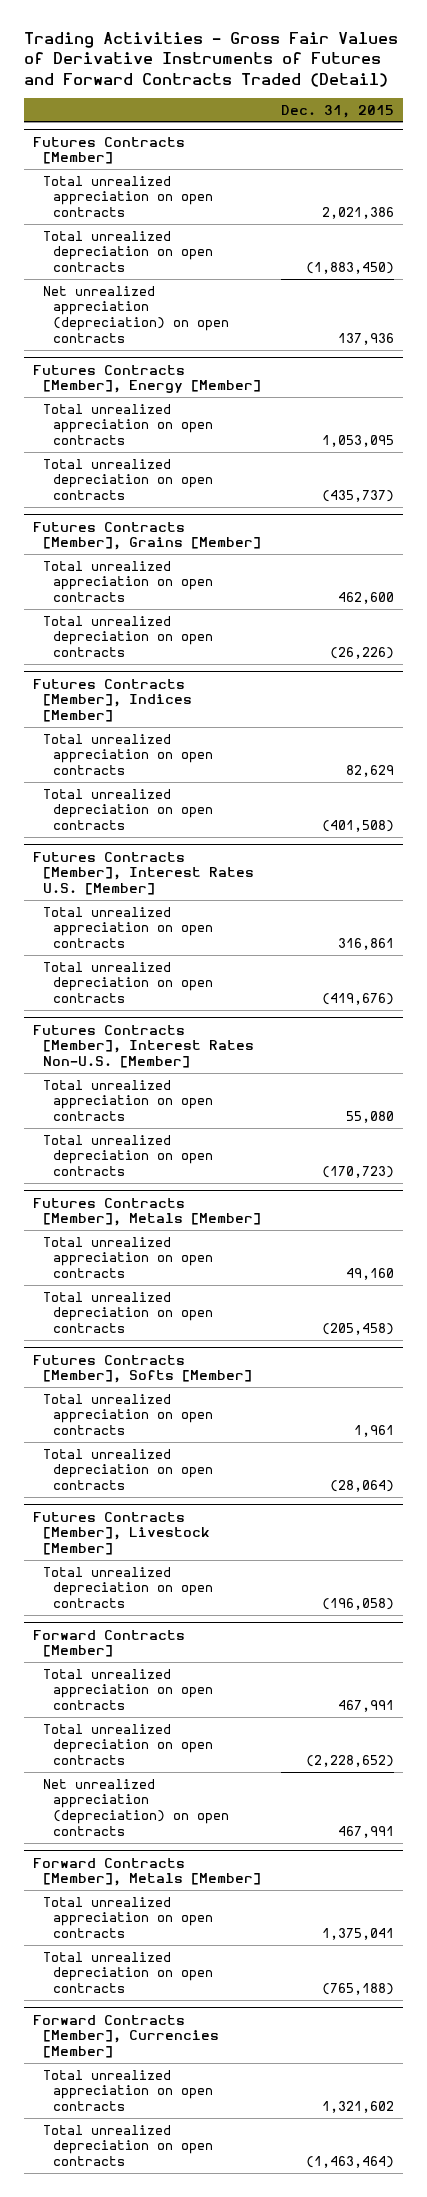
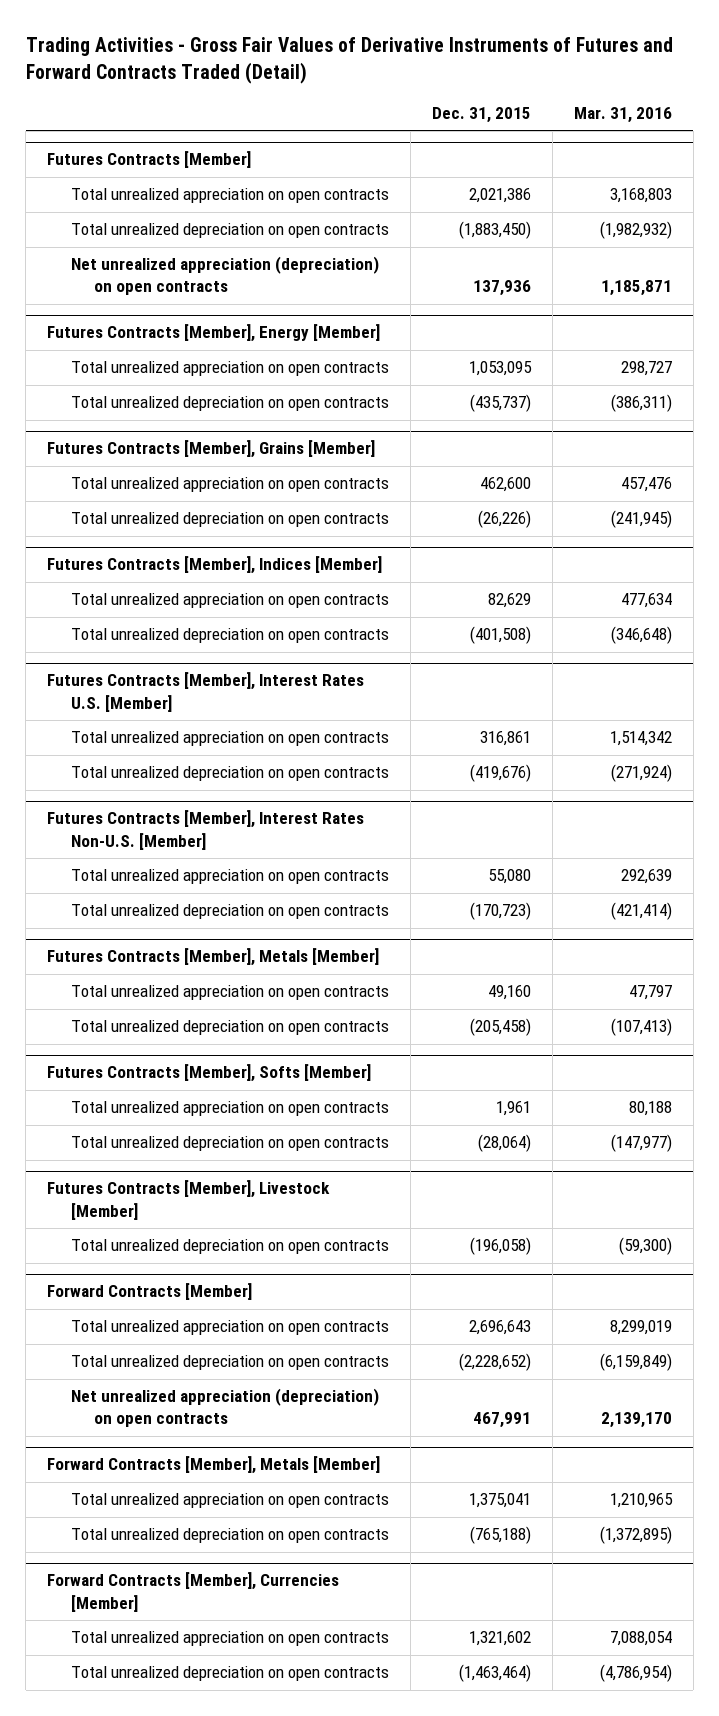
none -> [573,107,672,124] Mar. 31, 2016
[337,1700,394,1713] 467,991 -> [468,1320,531,1336] 2,696,643

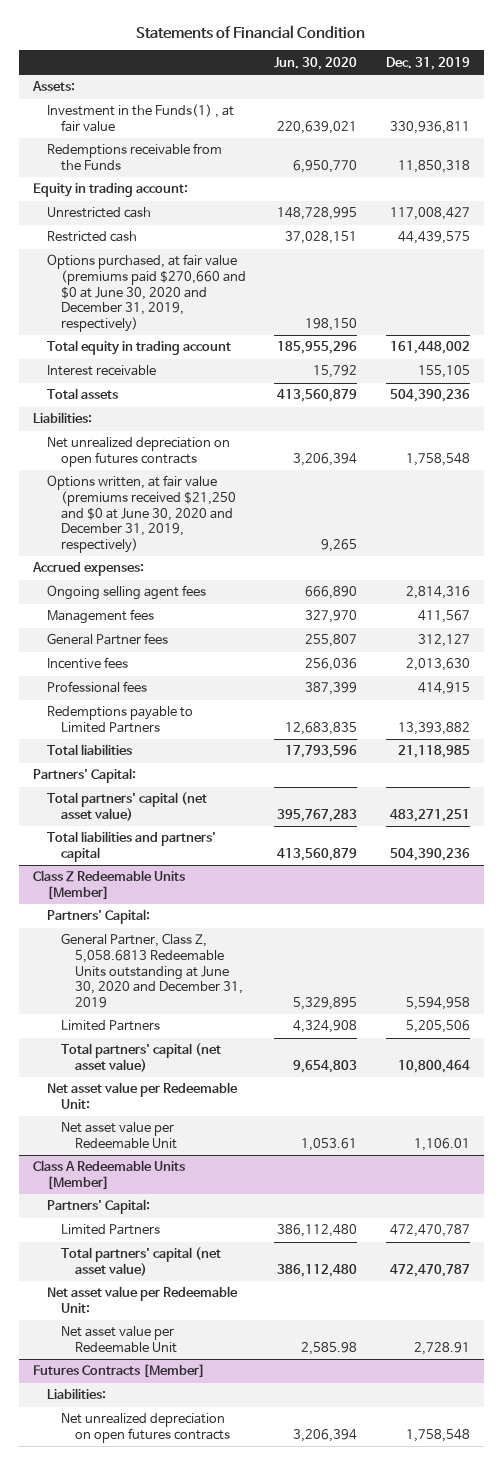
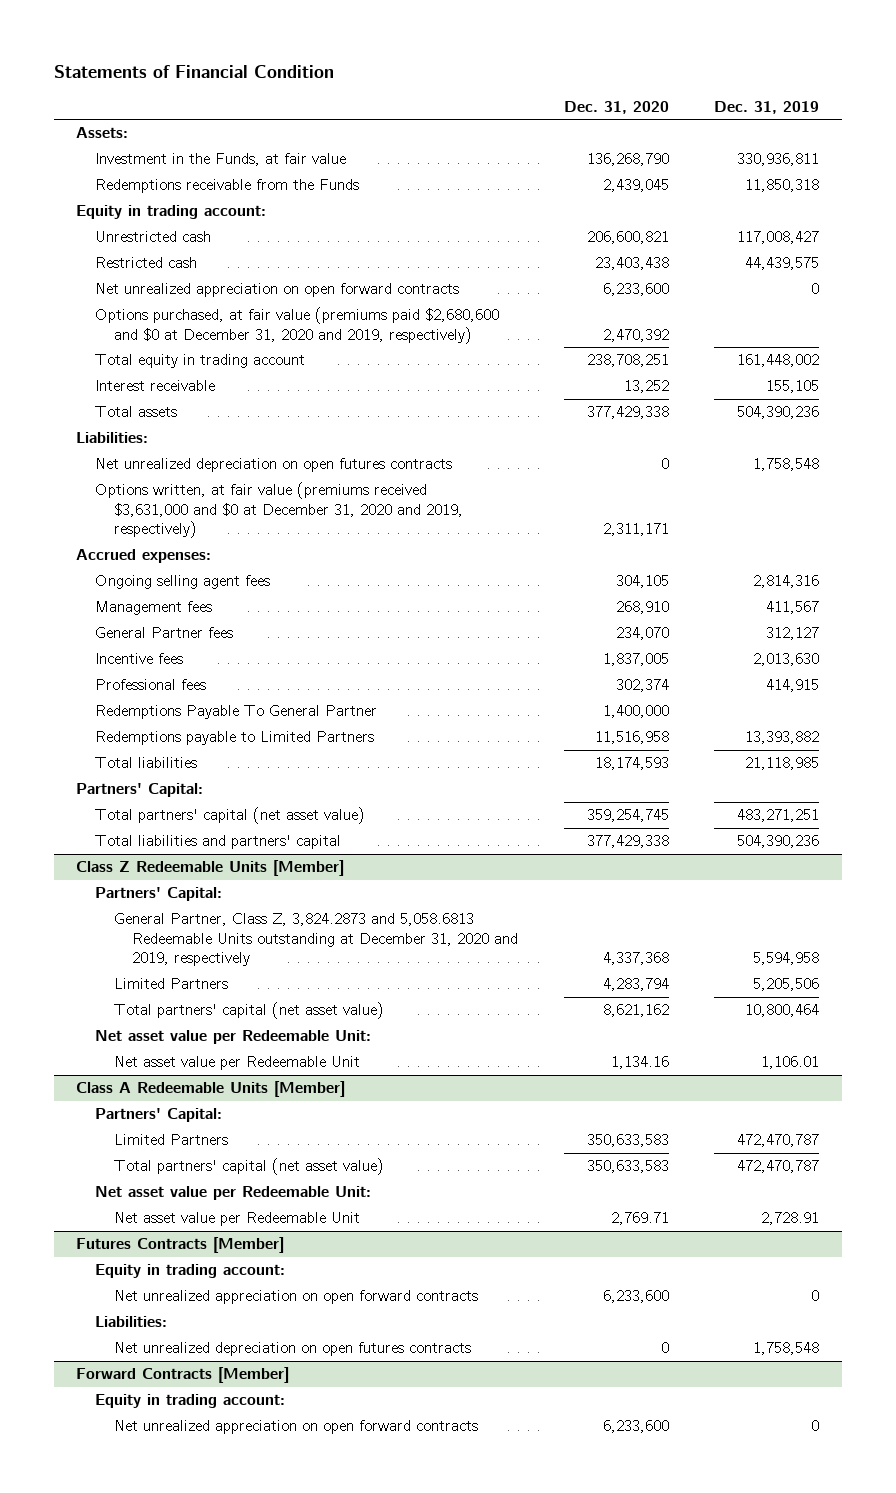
[274,56,358,70] Jun. 30, 2020 -> none
none -> [563,100,669,114] Dec. 31, 2020
[46,104,234,132] Investment in the Funds(1) , at fair value -> [95,153,347,167] Investment in the Funds, at fair value
none -> [95,283,460,298] Net unrealized appreciation on open forward contracts
[46,254,246,333] Options purchased, at fair value (premiums paid $270,660 and $0 at June 30, 2020 and December 31, 2019, respectively) -> [95,307,500,344] Options purchased, at fair value (premiums paid $2,680,600 and $0 at December 31, 2020 and 2019, respectively)
[46,475,236,554] Options written, at fair value (premiums received $21,250 and $0 at June 30, 2020 and December 31, 2019, respectively) -> [95,482,463,539] Options written, at fair value (premiums received $3,631,000 and $0 at December 31, 2020 and 2019, respectively)
none -> [95,705,378,720] Redemptions Payable To General Partner
[60,933,243,1009] General Partner, Class Z, 5,058.6813 Redeemable Units outstanding at June 30, 2020 and December 31, 2019 -> [113,913,519,967] General Partner, Class Z, 3,824.2873 and 5,058.6813 Redeemable Units outstanding at December 31, 2020 and 2019, respectively
none -> [95,1264,286,1279] Equity in trading account:
none -> [113,1290,478,1305] Net unrealized appreciation on open forward contracts
none -> [76,1367,290,1384] Forward Contracts [Member]
none -> [95,1394,286,1409] Equity in trading account:
none -> [113,1420,478,1435] Net unrealized appreciation on open forward contracts

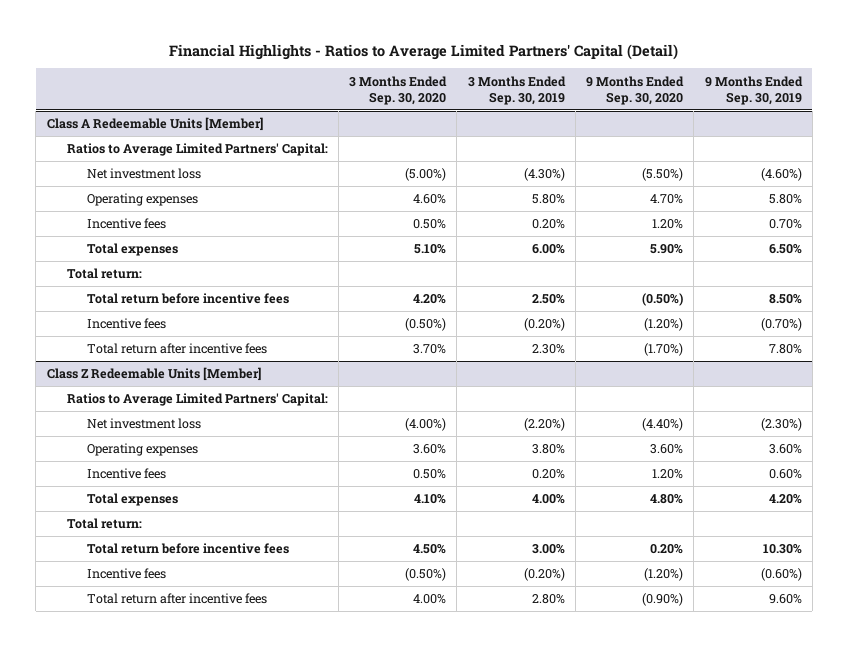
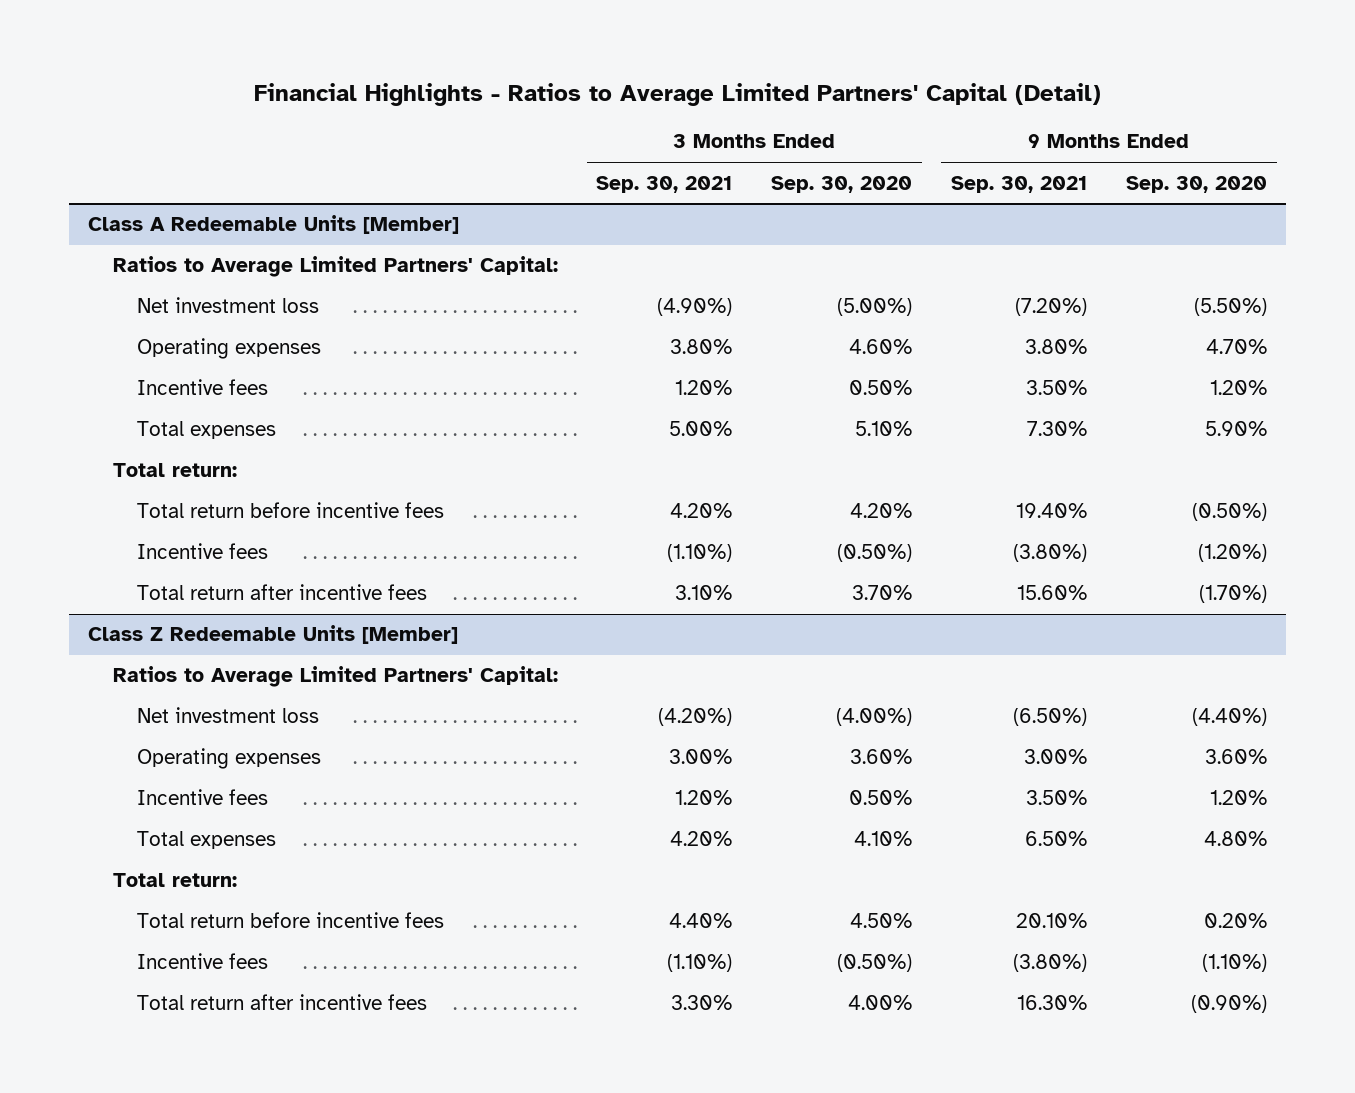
[467,75,566,105] 3 Months Ended Sep. 30, 2019 -> none
[704,75,803,105] 9 Months Ended Sep. 30, 2019 -> none
none -> [596,175,733,193] Sep. 30, 2021
none -> [951,175,1088,193] Sep. 30, 2021
[644,568,684,582] (1.20%) -> [1201,954,1267,973] (1.10%)

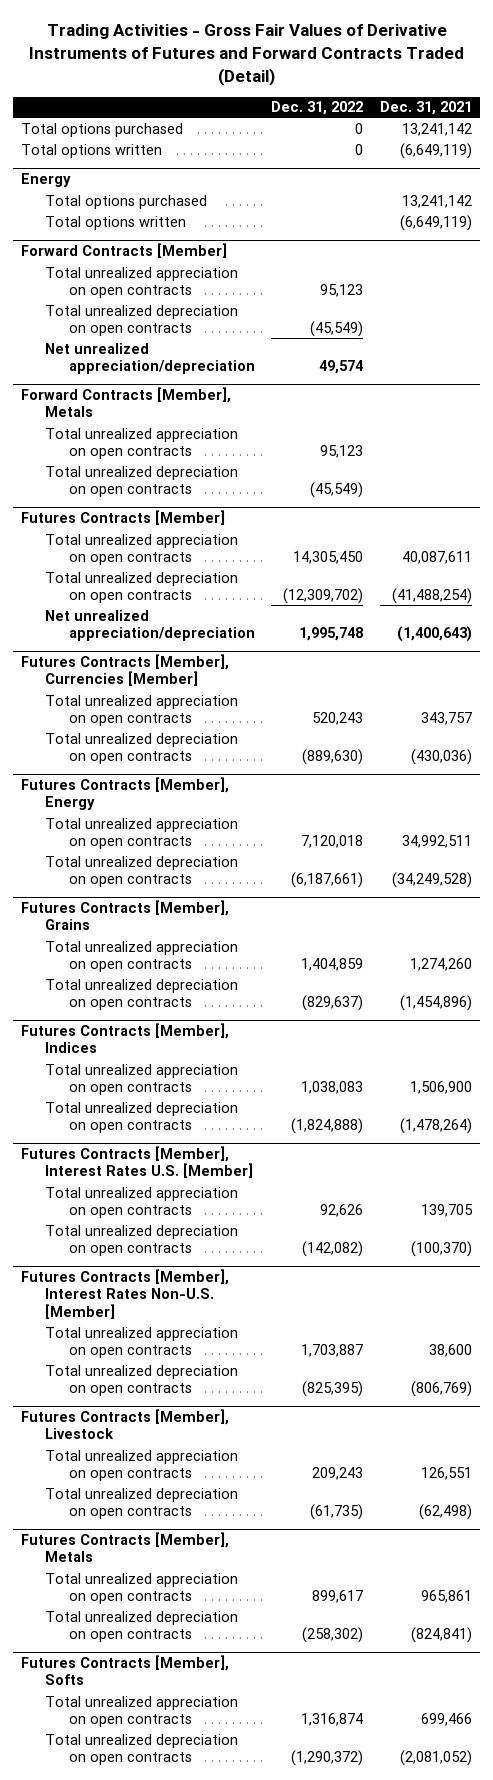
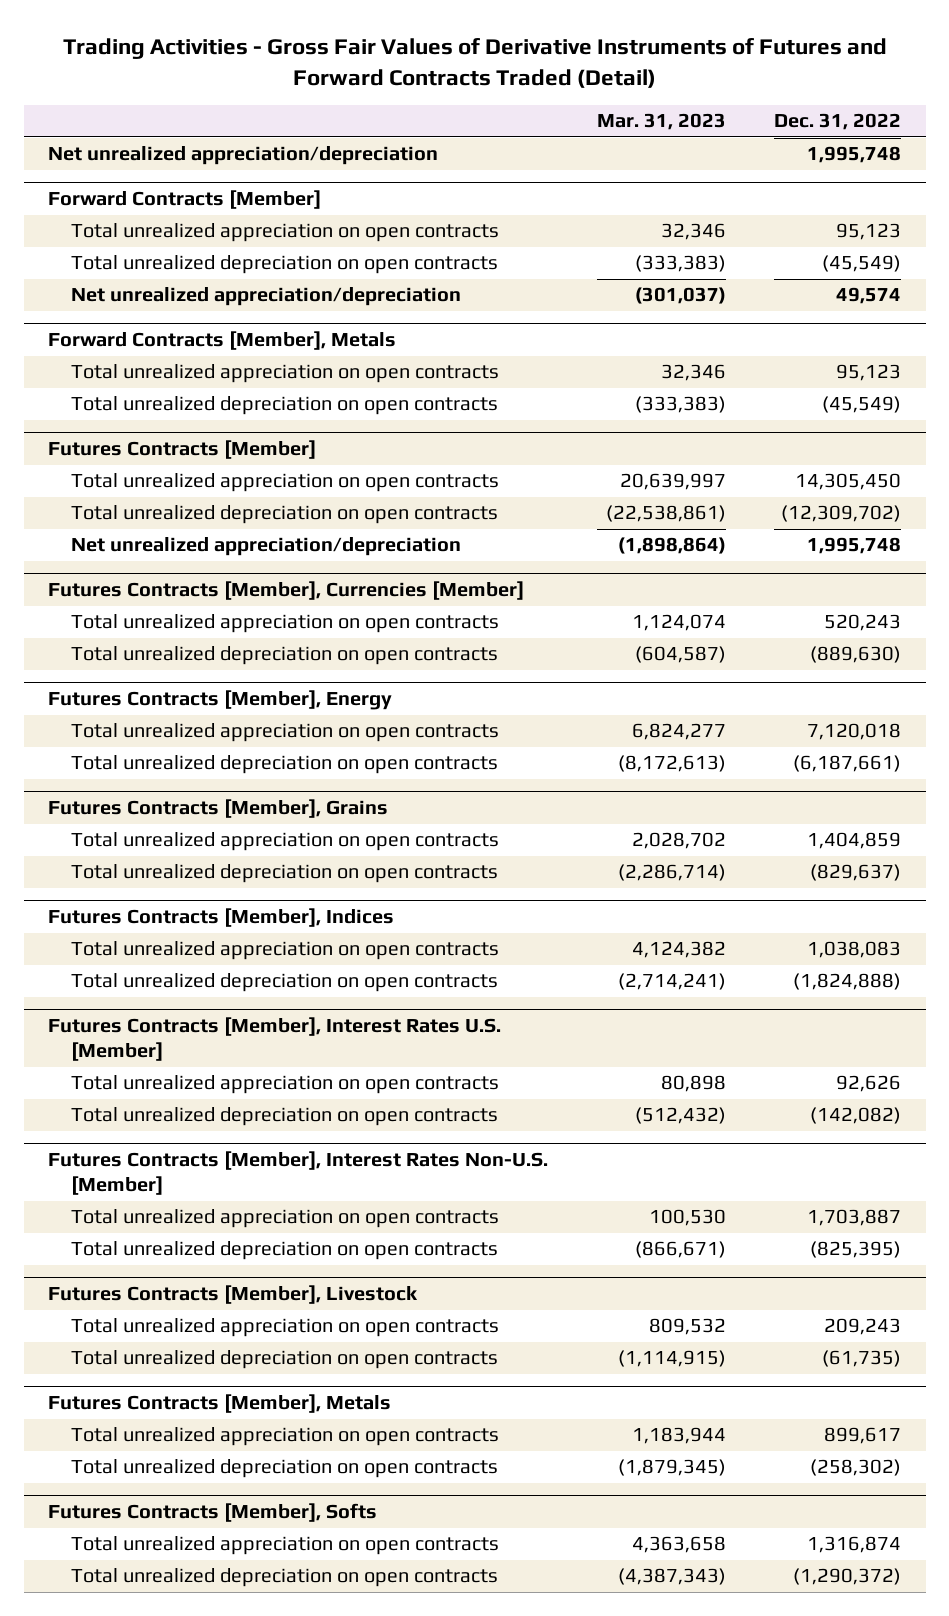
[379,101,472,116] Dec. 31, 2021 -> none
none -> [596,113,726,131] Mar. 31, 2023
[21,122,184,137] Total options purchased -> none
[21,143,163,158] Total options written -> none
[21,173,72,188] Energy -> none
[44,194,207,209] Total options purchased -> none
[44,215,186,230] Total options written -> none
none -> [47,146,438,166] Net unrealized appreciation/depreciation

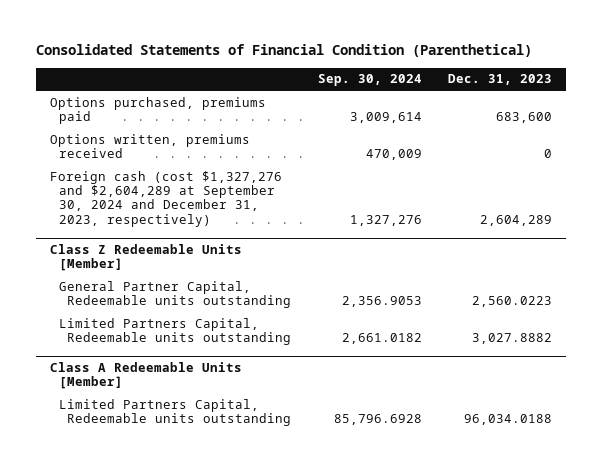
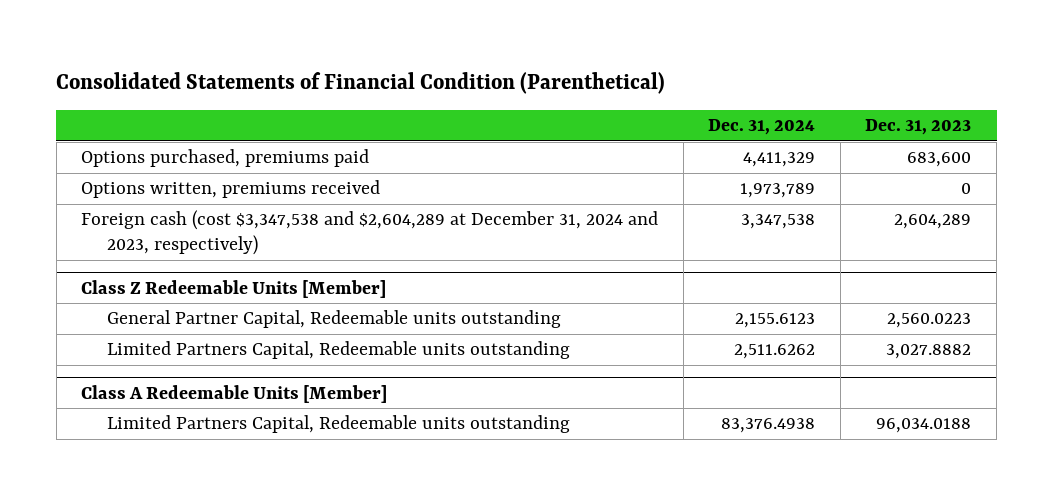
[317,74,422,87] Sep. 30, 2024 -> none
none -> [708,119,816,136] Dec. 31, 2024
[49,170,282,227] Foreign cash (cost $1,327,276 and $2,604,289 at September 30, 2024 and December 31, 2023, respectively) -> [81,210,659,256] Foreign cash (cost $3,347,538 and $2,604,289 at December 31, 2024 and 2023, respectively)

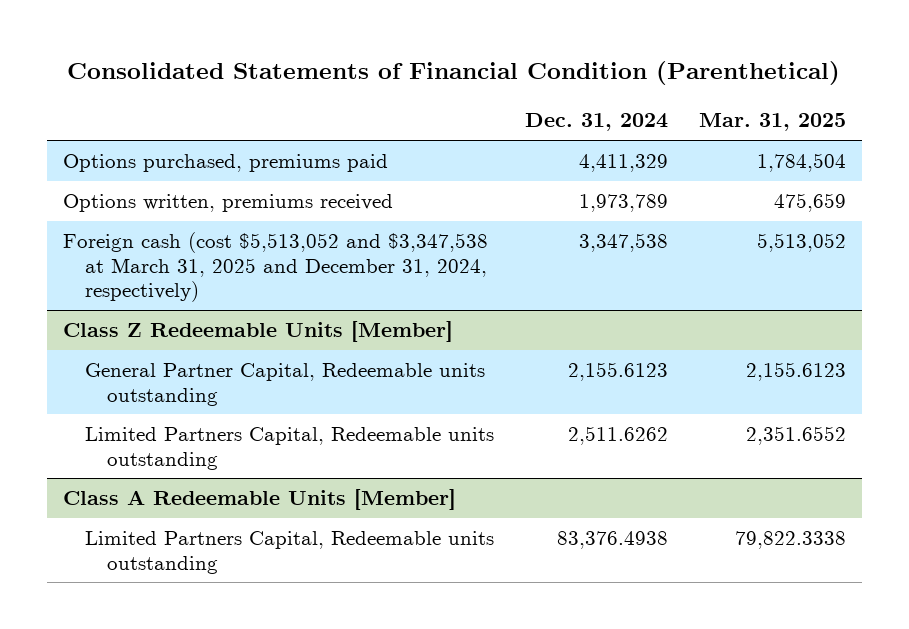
[865,119,972,136] Dec. 31, 2023 -> none
none -> [699,113,847,132] Mar. 31, 2025
[81,210,659,256] Foreign cash (cost $3,347,538 and $2,604,289 at December 31, 2024 and 2023, respectively) -> [62,232,488,303] Foreign cash (cost $5,513,052 and $3,347,538 at March 31, 2025 and December 31, 2024, respectively)

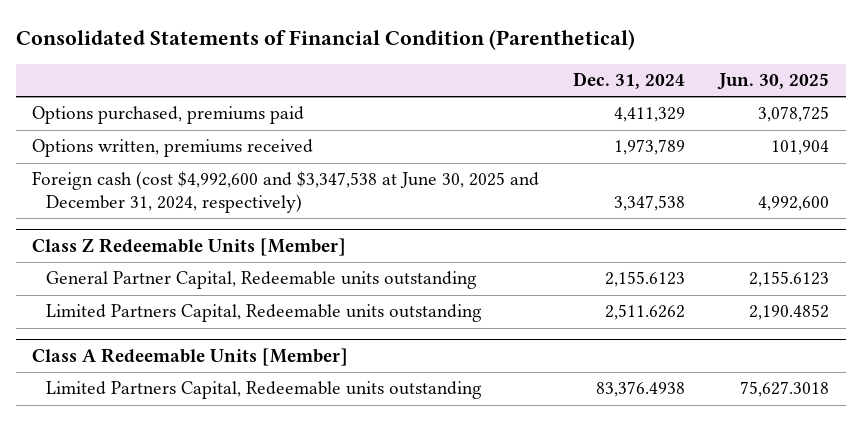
[699,113,847,132] Mar. 31, 2025 -> none
none -> [716,72,829,90] Jun. 30, 2025
[62,232,488,303] Foreign cash (cost $5,513,052 and $3,347,538 at March 31, 2025 and December 31, 2024, respectively) -> [32,171,540,213] Foreign cash (cost $4,992,600 and $3,347,538 at June 30, 2025 and December 31, 2024, respectively)

